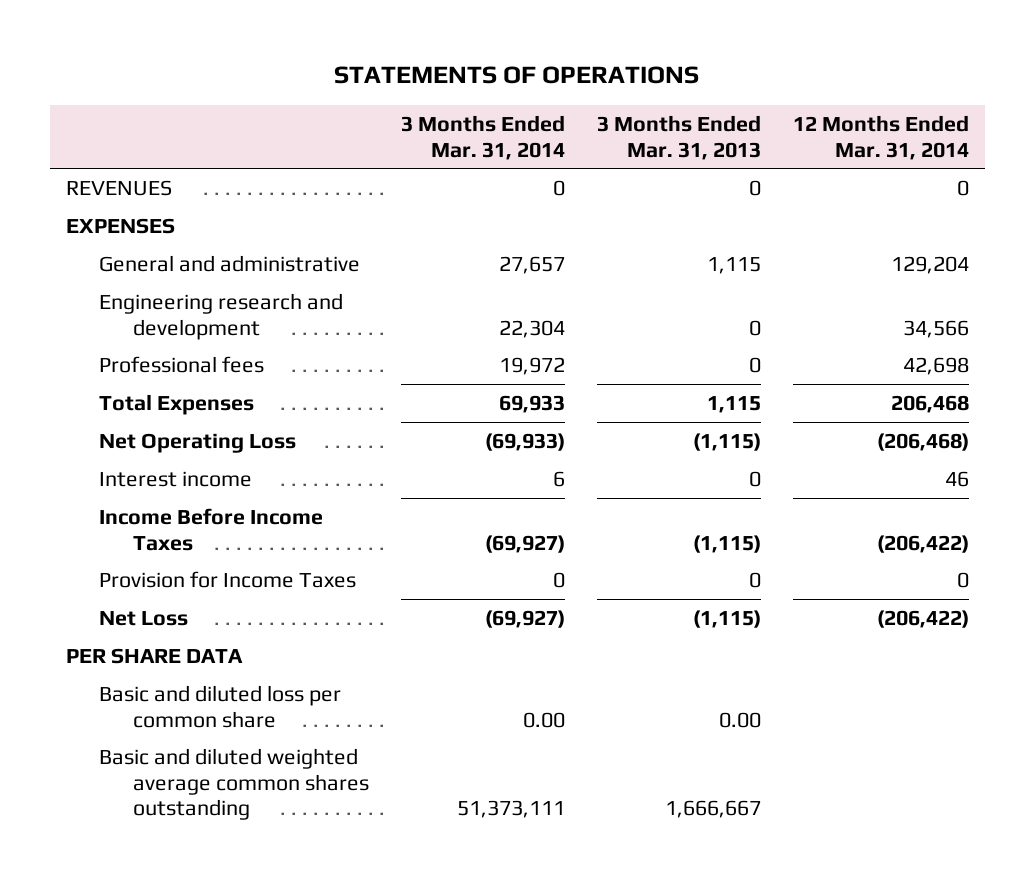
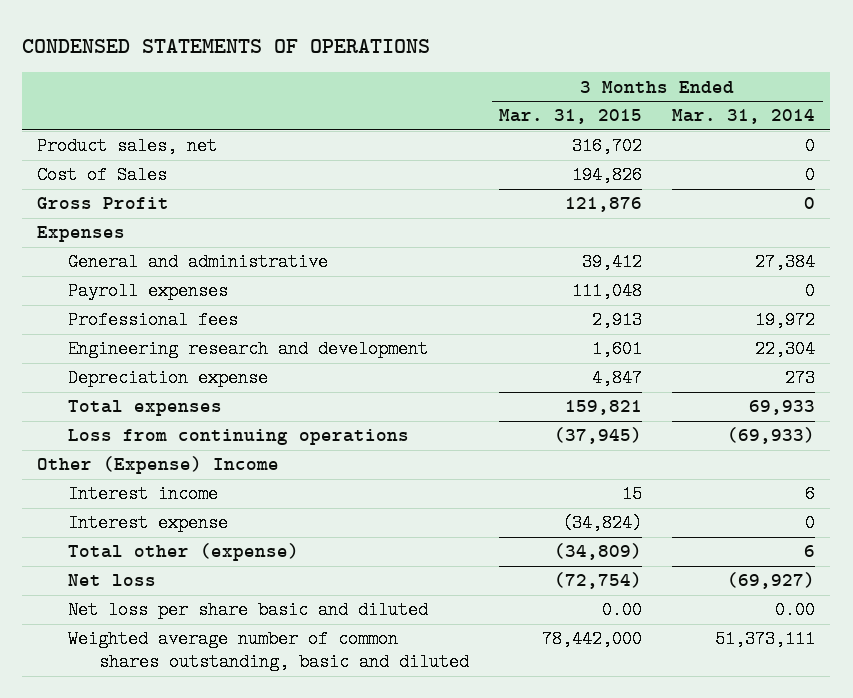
[334,66,700,85] STATEMENTS OF OPERATIONS -> [22,38,431,53] CONDENSED STATEMENTS OF OPERATIONS
[597,114,762,160] 3 Months Ended Mar. 31, 2013 -> none
[793,114,970,160] 12 Months Ended Mar. 31, 2014 -> none
none -> [499,109,643,125] Mar. 31, 2015
[65,179,172,196] REVENUES -> [37,137,218,156] Product sales, net
none -> [37,166,168,185] Cost of Sales
none -> [37,197,170,210] Gross Profit
[65,217,175,234] EXPENSES -> [37,226,126,243] Expenses
[499,255,566,274] 27,657 -> [755,253,816,272] 27,384
none -> [68,282,229,301] Payroll expenses
[99,292,344,340] Engineering research and development -> [68,340,429,359] Engineering research and development
none -> [68,369,269,388] Depreciation expense
[99,393,255,415] Total Expenses -> [68,400,223,417] Total expenses
[99,432,297,453] Net Operating Loss -> [68,429,410,446] Loss from continuing operations
none -> [37,456,280,475] Other (Expense) Income
[99,507,324,551] Income Before Income Taxes -> none
[99,570,357,588] Provision for Income Taxes -> none
[65,647,243,664] PER SHARE DATA -> none
none -> [68,514,229,533] Interest expense
none -> [68,543,300,562] Total other (expense)
[99,610,189,626] Net Loss -> [68,574,157,587] Net loss
[99,684,342,728] Basic and diluted loss per common share -> [68,601,429,620] Net loss per share basic and diluted
[99,747,369,821] Basic and diluted weighted average common shares outstanding -> [68,630,470,672] Weighted average number of common shares outstanding, basic and diluted

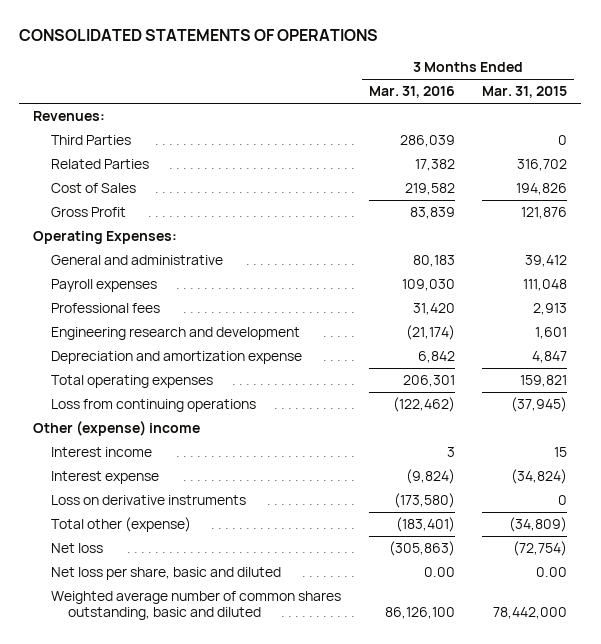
[22,38,431,53] CONDENSED STATEMENTS OF OPERATIONS -> [19,28,379,41] CONSOLIDATED STATEMENTS OF OPERATIONS
[672,109,816,125] Mar. 31, 2014 -> none
none -> [368,86,455,99] Mar. 31, 2016
none -> [33,111,106,122] Revenues:
none -> [50,135,131,146] Third Parties
[37,137,218,156] Product sales, net -> [50,159,149,170] Related Parties
[37,226,126,243] Expenses -> [33,231,178,245] Operating Expenses:
[68,369,269,388] Depreciation expense -> [50,351,302,365] Depreciation and amortization expense
[68,400,223,417] Total expenses -> [50,375,213,389] Total operating expenses
[37,456,280,475] Other (Expense) Income -> [33,421,201,437] Other (expense) income
none -> [50,495,246,506] Loss on derivative instruments
[68,601,429,620] Net loss per share basic and diluted -> [50,567,281,581] Net loss per share, basic and diluted

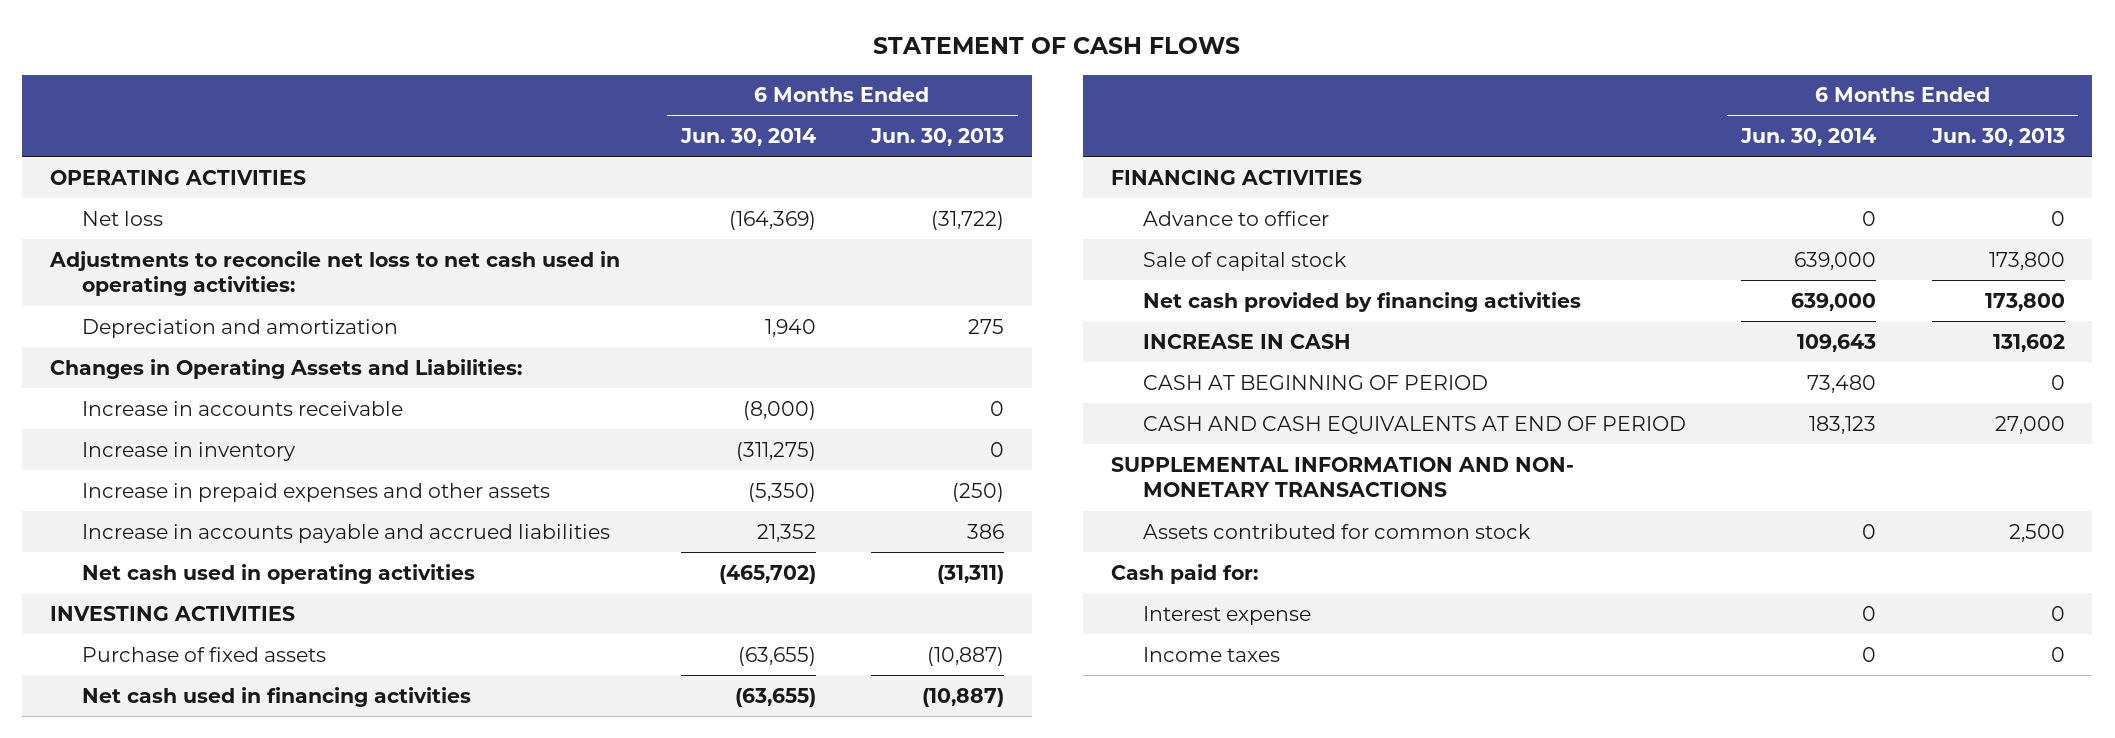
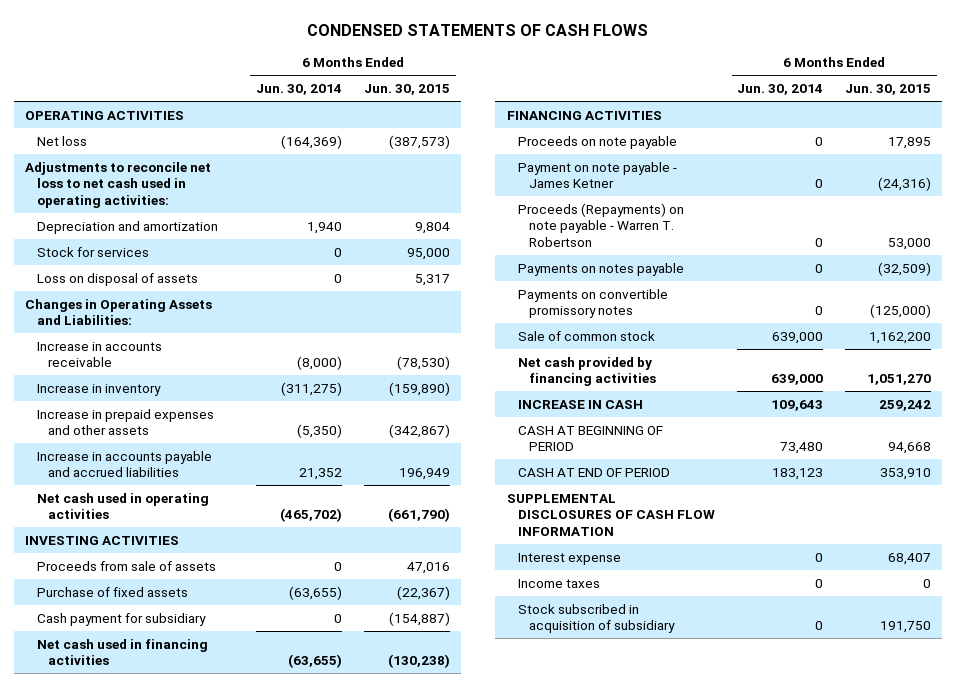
[873,37,1241,55] STATEMENT OF CASH FLOWS -> [307,23,649,36] CONDENSED STATEMENTS OF CASH FLOWS
[870,128,1005,147] Jun. 30, 2013 -> none
none -> [364,84,451,96] Jun. 30, 2015
none -> [36,246,149,257] Stock for services
none -> [36,272,198,286] Loss on disposal of assets
none -> [36,560,216,571] Proceeds from sale of assets
none -> [36,612,206,626] Cash payment for subsidiary
[1142,210,1329,226] Advance to officer -> none
none -> [517,135,677,149] Proceeds on note payable
none -> [517,161,677,189] Payment on note payable - James Ketner
none -> [517,202,684,247] Proceeds (Repayments) on note payable - Warren T. Robertson
none -> [517,262,684,276] Payments on notes payable
none -> [517,288,668,319] Payments on convertible promissory notes
[1142,251,1347,271] Sale of capital stock -> [517,330,655,341] Sale of common stock
[1110,456,1574,498] SUPPLEMENTAL INFORMATION AND NON- MONETARY TRANSACTIONS -> none
[1142,523,1531,539] Assets contributed for common stock -> none
[1142,415,1686,434] CASH AND CASH EQUIVALENTS AT END OF PERIOD -> [517,467,670,477] CASH AT END OF PERIOD
[1110,563,1258,584] Cash paid for: -> [506,493,715,536] SUPPLEMENTAL DISCLOSURES OF CASH FLOW INFORMATION
none -> [517,603,676,634] Stock subscribed in acquisition of subsidiary

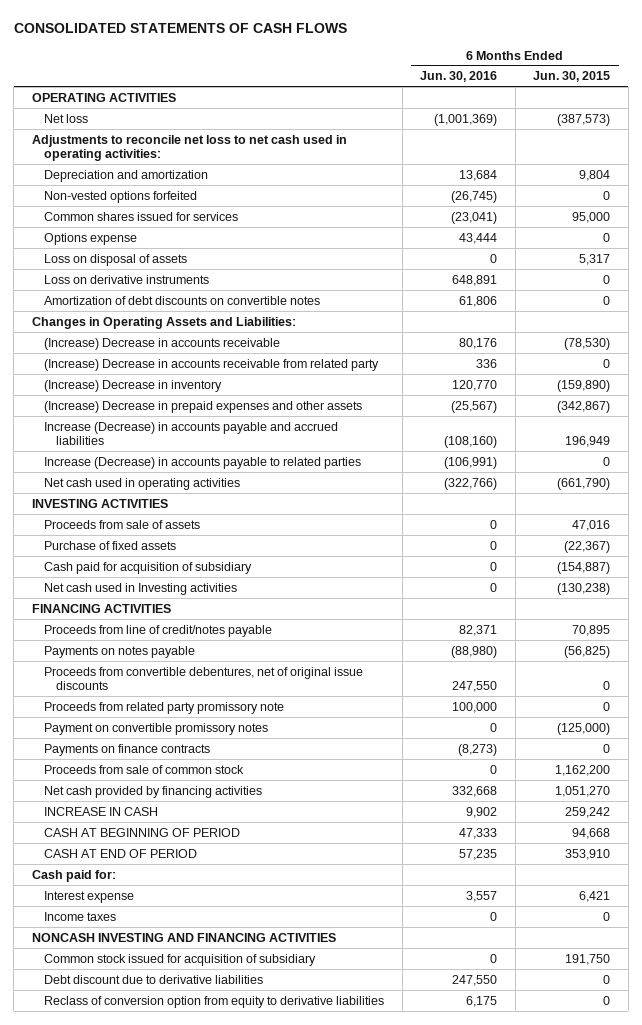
[307,23,649,36] CONDENSED STATEMENTS OF CASH FLOWS -> [13,22,347,33] CONSOLIDATED STATEMENTS OF CASH FLOWS
[255,84,342,96] Jun. 30, 2014 -> none
none -> [420,71,498,83] Jun. 30, 2016
[36,246,149,257] Stock for services -> none
none -> [44,190,198,203] Non-vested options forfeited
none -> [44,211,239,221] Common shares issued for services
none -> [44,232,138,245] Options expense
none -> [44,274,210,284] Loss on derivative instruments
none -> [44,295,321,305] Amortization of debt discounts on convertible notes
[36,341,162,368] Increase in accounts receivable -> [44,337,281,350] (Increase) Decrease in accounts receivable
none -> [44,358,380,371] (Increase) Decrease in accounts receivable from related party
[36,383,161,396] Increase in inventory -> [44,379,223,392] (Increase) Decrease in inventory
[36,408,214,436] Increase in prepaid expenses and other assets -> [44,400,363,413] (Increase) Decrease in prepaid expenses and other assets
[36,450,212,478] Increase in accounts payable and accrued liabilities -> [44,421,339,445] Increase (Decrease) in accounts payable and accrued liabilities
none -> [44,456,362,469] Increase (Decrease) in accounts payable to related parties
[36,612,206,626] Cash payment for subsidiary -> [44,561,253,574] Cash paid for acquisition of subsidiary
[36,638,208,666] Net cash used in financing activities -> [44,582,238,595] Net cash used in Investing activities
[517,135,677,149] Proceeds on note payable -> none
[517,202,684,247] Proceeds (Repayments) on note payable - Warren T. Robertson -> none
[517,262,684,276] Payments on notes payable -> none
none -> [44,624,273,637] Proceeds from line of credit/notes payable
[517,161,677,189] Payment on note payable - James Ketner -> [44,645,196,658] Payments on notes payable
[878,177,932,192] (24,316) -> [564,645,611,658] (56,825)
none -> [44,666,364,690] Proceeds from convertible debentures, net of original issue discounts
none -> [44,701,285,714] Proceeds from related party promissory note
[517,288,668,319] Payments on convertible promissory notes -> [44,722,269,735] Payment on convertible promissory notes
none -> [44,743,211,756] Payments on finance contracts
[517,330,655,341] Sale of common stock -> [44,764,245,774] Proceeds from sale of common stock
[506,493,715,536] SUPPLEMENTAL DISCLOSURES OF CASH FLOW INFORMATION -> none
none -> [31,869,116,882] Cash paid for:
[888,552,932,565] 68,407 -> [579,890,611,902] 6,421
none -> [31,932,336,942] NONCASH INVESTING AND FINANCING ACTIVITIES
[517,603,676,634] Stock subscribed in acquisition of subsidiary -> [44,953,317,966] Common stock issued for acquisition of subsidiary
none -> [44,974,264,984] Debt discount due to derivative liabilities
none -> [44,995,385,1008] Reclass of conversion option from equity to derivative liabilities

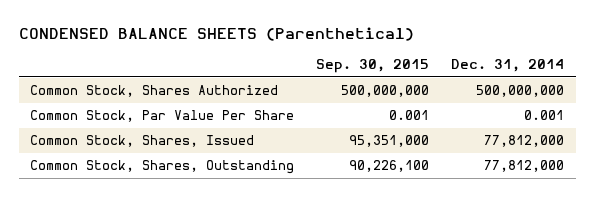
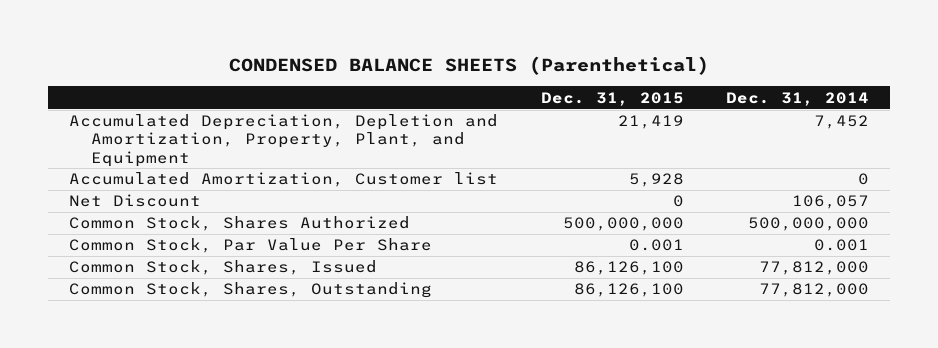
[316,59,430,74] Sep. 30, 2015 -> none
none -> [540,91,684,106] Dec. 31, 2015
none -> [69,114,499,167] Accumulated Depreciation, Depletion and Amortization, Property, Plant, and Equipment
none -> [69,172,499,188] Accumulated Amortization, Customer list
none -> [69,194,202,208] Net Discount

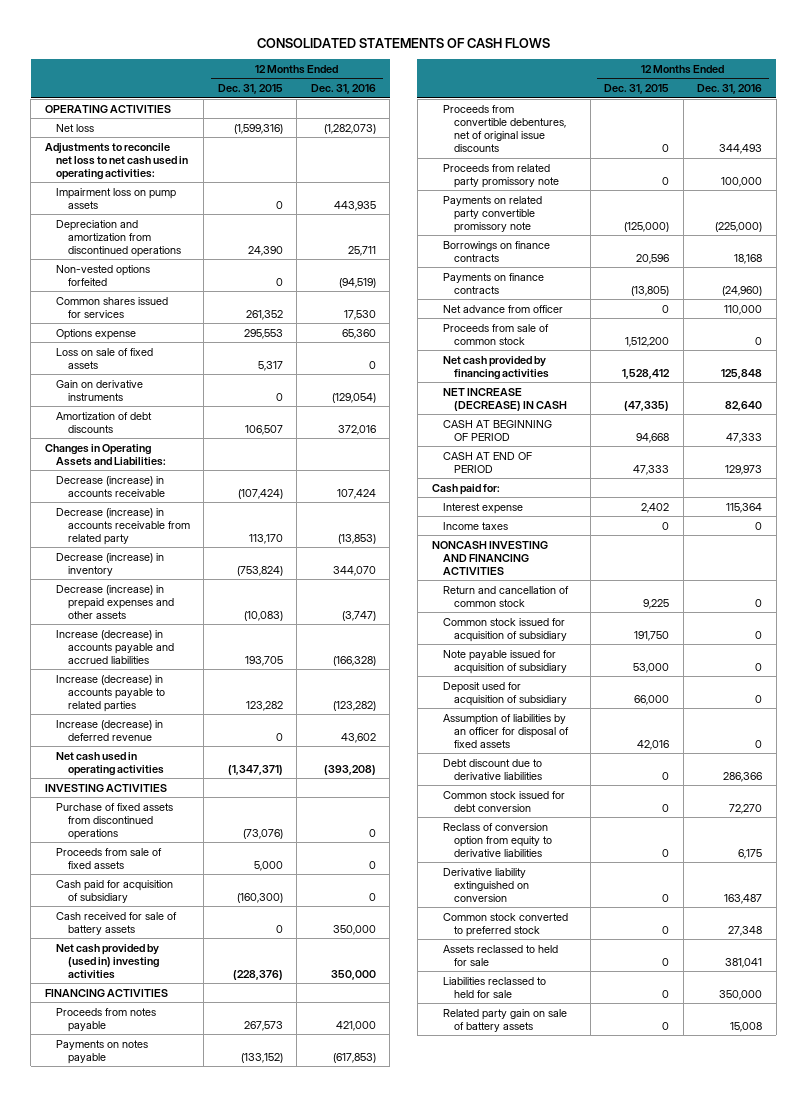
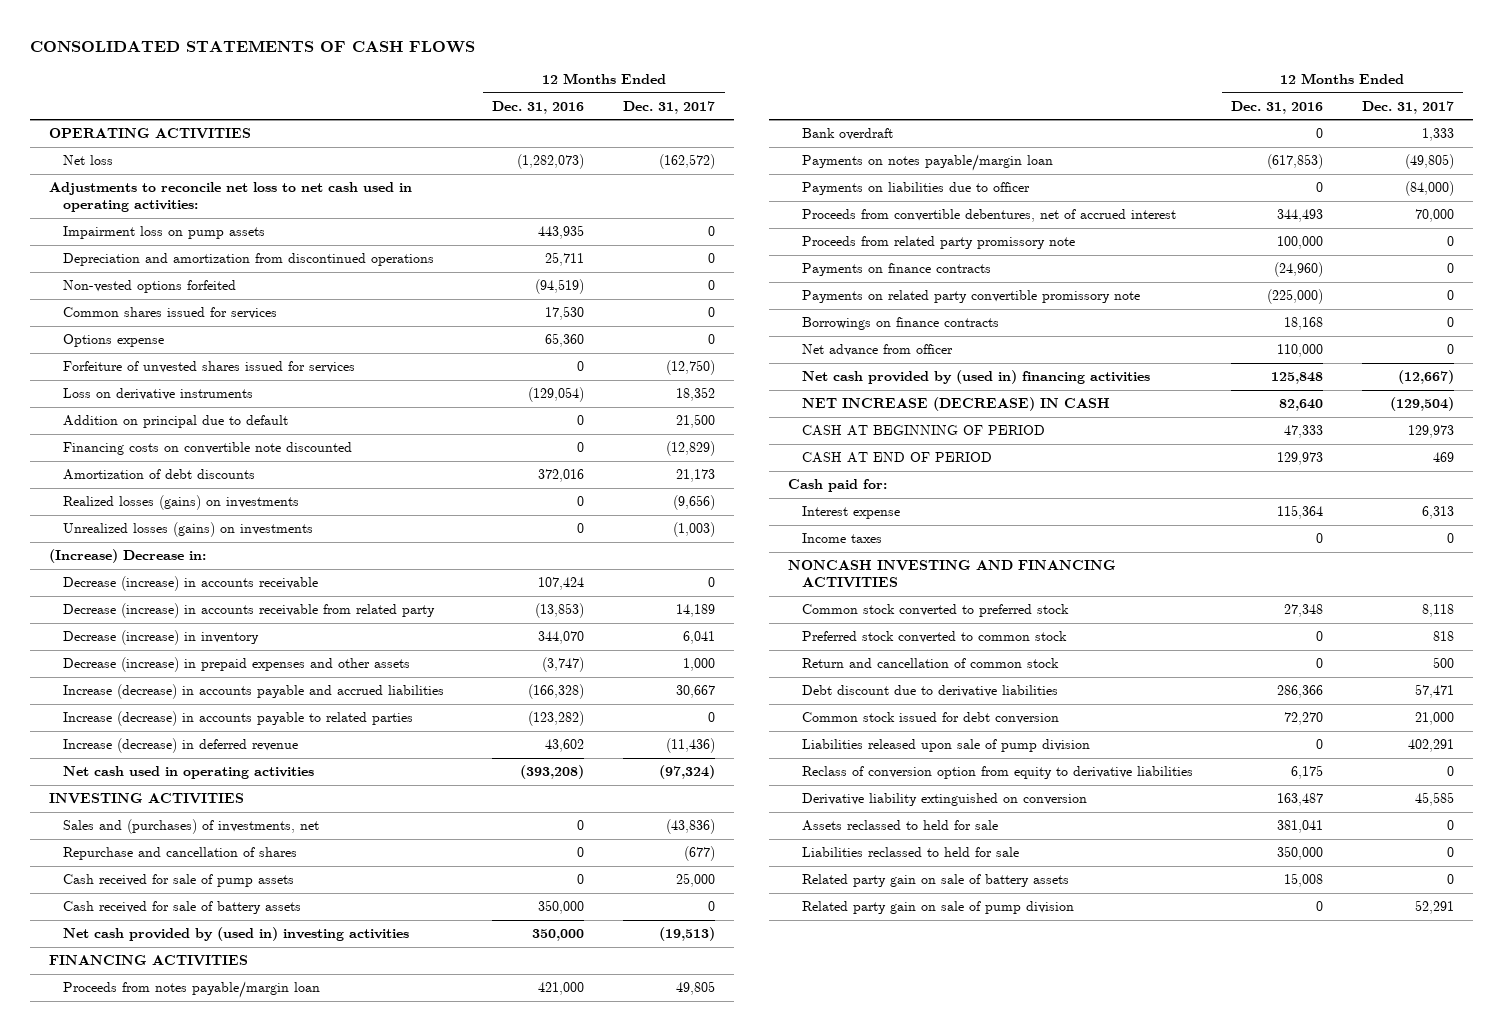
[217,83,283,94] Dec. 31, 2015 -> none
none -> [622,100,715,114] Dec. 31, 2017
[56,347,154,369] Loss on sale of fixed assets -> none
none -> [62,361,355,374] Forfeiture of unvested shares issued for services
[56,379,144,401] Gain on derivative instruments -> [62,388,253,401] Loss on derivative instruments
none -> [62,415,288,429] Addition on principal due to default
none -> [62,442,352,456] Financing costs on convertible note discounted
[44,443,167,466] Changes in Operating Assets and Liabilities: -> none
none -> [62,495,299,511] Realized losses (gains) on investments
none -> [62,522,313,538] Unrealized losses (gains) on investments
none -> [49,549,207,564] (Increase) Decrease in:
[56,802,174,840] Purchase of fixed assets from discontinued operations -> none
[56,847,163,869] Proceeds from sale of fixed assets -> none
[56,879,174,903] Cash paid for acquisition of subsidiary -> none
none -> [62,819,319,835] Sales and (purchases) of investments, net
none -> [62,847,297,861] Repurchase and cancellation of shares
none -> [62,874,294,888] Cash received for sale of pump assets
[56,1007,157,1032] Proceeds from notes payable -> [62,981,320,999] Proceeds from notes payable/margin loan
none -> [801,128,893,141] Bank overdraft
[56,1039,149,1064] Payments on notes payable -> [801,154,1053,172] Payments on notes payable/margin loan
none -> [801,182,1030,196] Payments on liabilities due to officer
[442,104,567,153] Proceeds from convertible debentures, net of original issue discounts -> [801,209,1176,223] Proceeds from convertible debentures, net of accrued interest
[442,272,544,294] Payments on finance contracts -> [801,263,991,277] Payments on finance contracts
[442,323,549,345] Proceeds from sale of common stock -> none
[442,355,550,380] Net cash provided by financing activities -> [801,370,1150,385] Net cash provided by (used in) financing activities
[442,912,568,937] Common stock converted to preferred stock -> [801,604,1069,618] Common stock converted to preferred stock
none -> [801,631,1067,644] Preferred stock converted to common stock
[442,617,568,642] Common stock issued for acquisition of subsidiary -> none
[442,649,568,674] Note payable issued for acquisition of subsidiary -> none
[442,681,568,706] Deposit used for acquisition of subsidiary -> none
[442,713,570,748] Assumption of liabilities by an officer for disposal of fixed assets -> none
none -> [801,739,1090,753] Liabilities released upon sale of pump division
none -> [801,901,1074,915] Related party gain on sale of pump division

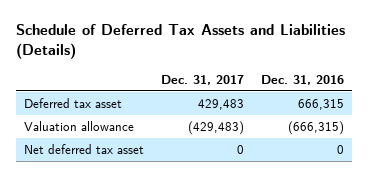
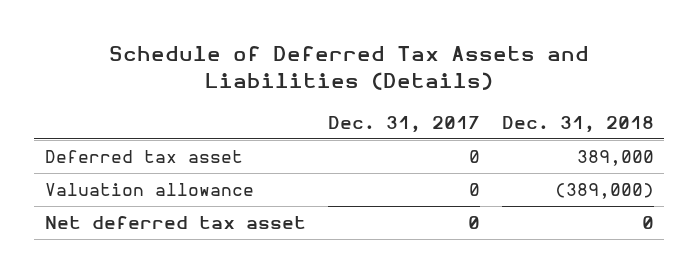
[260,75,344,86] Dec. 31, 2016 -> none
none -> [501,116,654,134] Dec. 31, 2018
[197,98,244,110] 429,483 -> [468,150,480,164] 0
[187,120,244,135] (429,483) -> [468,183,480,197] 0

